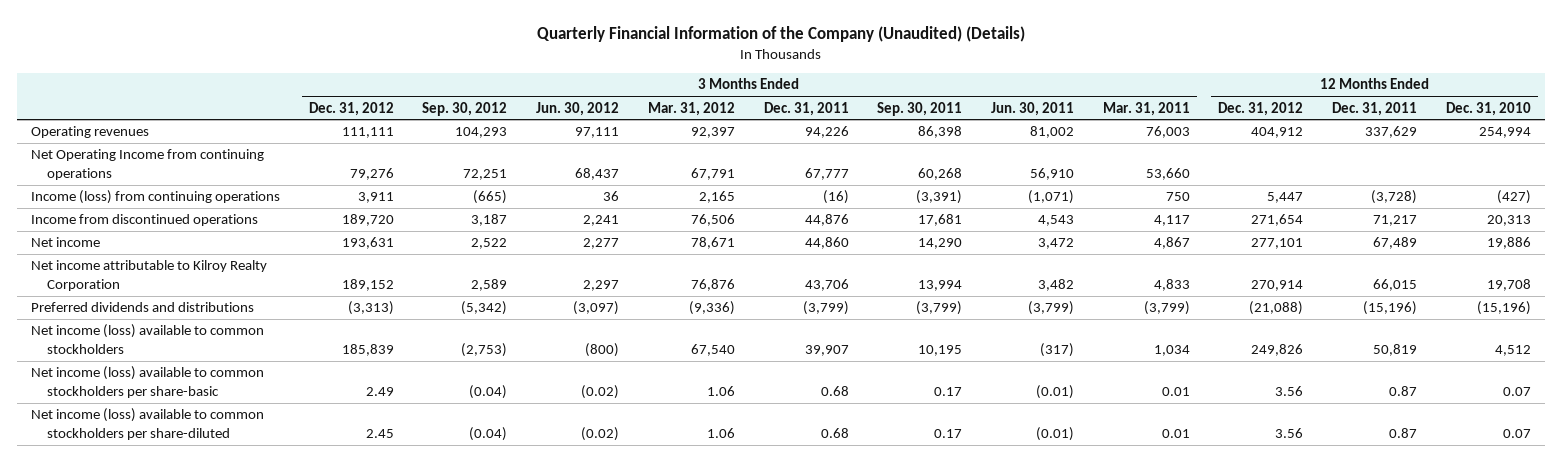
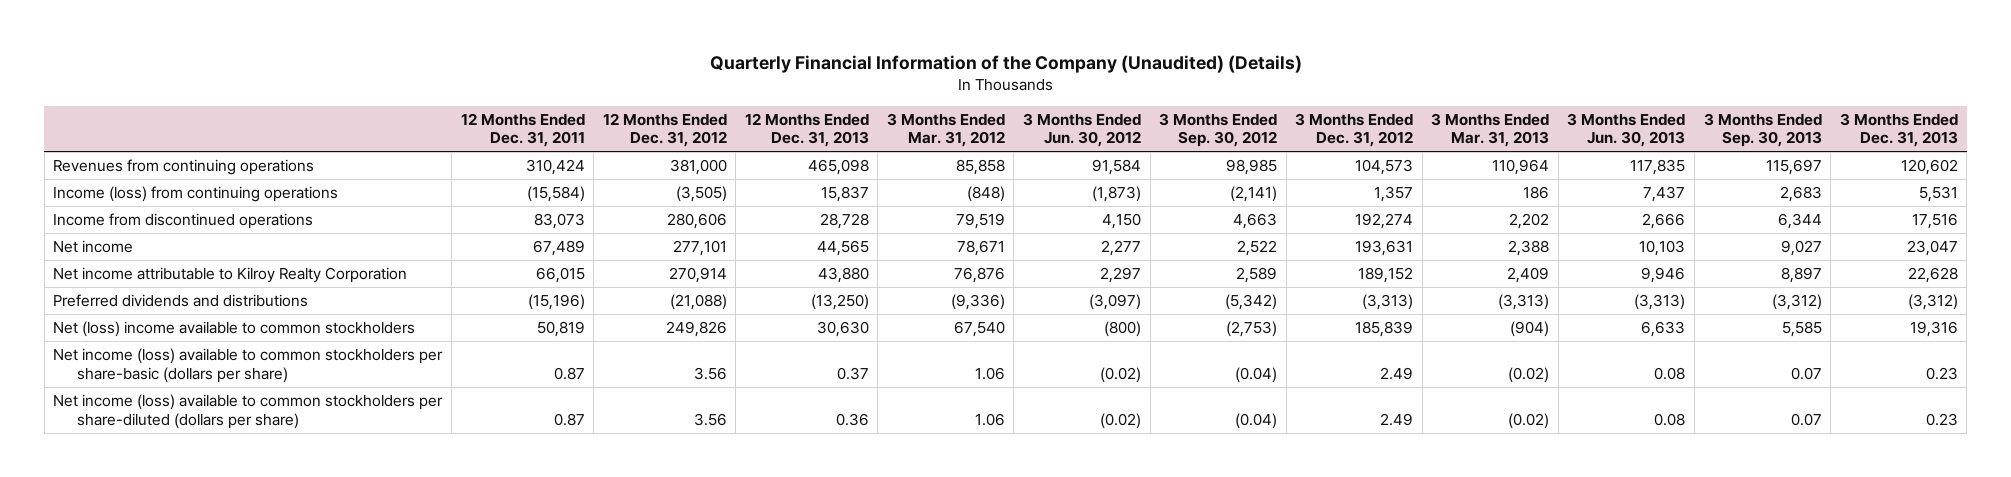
[763,101,849,116] Dec. 31, 2011 -> none
[877,101,963,116] Sep. 30, 2011 -> none
[991,101,1075,116] Jun. 30, 2011 -> none
[1102,101,1190,116] Mar. 31, 2011 -> none
[1445,101,1531,116] Dec. 31, 2010 -> none
none -> [744,112,869,148] 12 Months Ended Dec. 31, 2013
none -> [1431,112,1550,148] 3 Months Ended Mar. 31, 2013
none -> [1567,112,1686,148] 3 Months Ended Jun. 30, 2013
none -> [1703,112,1822,148] 3 Months Ended Sep. 30, 2013
none -> [1839,112,1958,148] 3 Months Ended Dec. 31, 2013
[31,149,265,180] Net Operating Income from continuing operations -> none
[31,126,150,139] Operating revenues -> [53,159,315,176] Revenues from continuing operations
[341,127,394,139] 111,111 -> [1355,159,1414,176] 104,573
[455,127,508,139] 104,293 -> [1226,159,1278,176] 98,985
[575,127,620,139] 97,111 -> [1092,159,1142,176] 91,584
[690,127,735,139] 92,397 -> [955,159,1005,176] 85,858
[1251,127,1304,139] 404,912 -> [669,159,727,176] 381,000
[1365,126,1418,139] 337,629 -> [525,159,585,176] 310,424
[357,192,394,204] 3,911 -> [1374,186,1414,203] 1,357
[473,190,508,205] (665) -> [1230,186,1278,203] (2,141)
[603,191,620,202] 36 -> [1092,186,1142,203] (1,873)
[698,191,735,204] 2,165 -> [966,186,1005,203] (848)
[1267,192,1304,204] 5,447 -> [675,186,727,203] (3,505)
[1371,190,1418,205] (3,728) -> [526,186,585,203] (15,584)
[341,214,394,227] 189,720 -> [1355,213,1414,230] 192,274
[471,214,508,227] 3,187 -> [1233,213,1278,230] 4,663
[583,215,620,227] 2,241 -> [1102,213,1142,230] 4,150
[690,214,735,227] 76,506 -> [955,213,1005,230] 79,519
[1251,214,1304,227] 271,654 -> [666,213,727,230] 280,606
[1373,215,1418,227] 71,217 -> [533,213,585,230] 83,073
[31,324,265,354] Net income (loss) available to common stockholders -> [53,321,416,338] Net (loss) income available to common stockholders
[31,366,265,398] Net income (loss) available to common stockholders per share-basic -> [53,348,444,383] Net income (loss) available to common stockholders per share-basic (dollars per share)
[31,408,265,440] Net income (loss) available to common stockholders per share-diluted -> [53,394,444,429] Net income (loss) available to common stockholders per share-diluted (dollars per share)
[365,428,394,438] 2.45 -> [1380,412,1414,426] 2.49

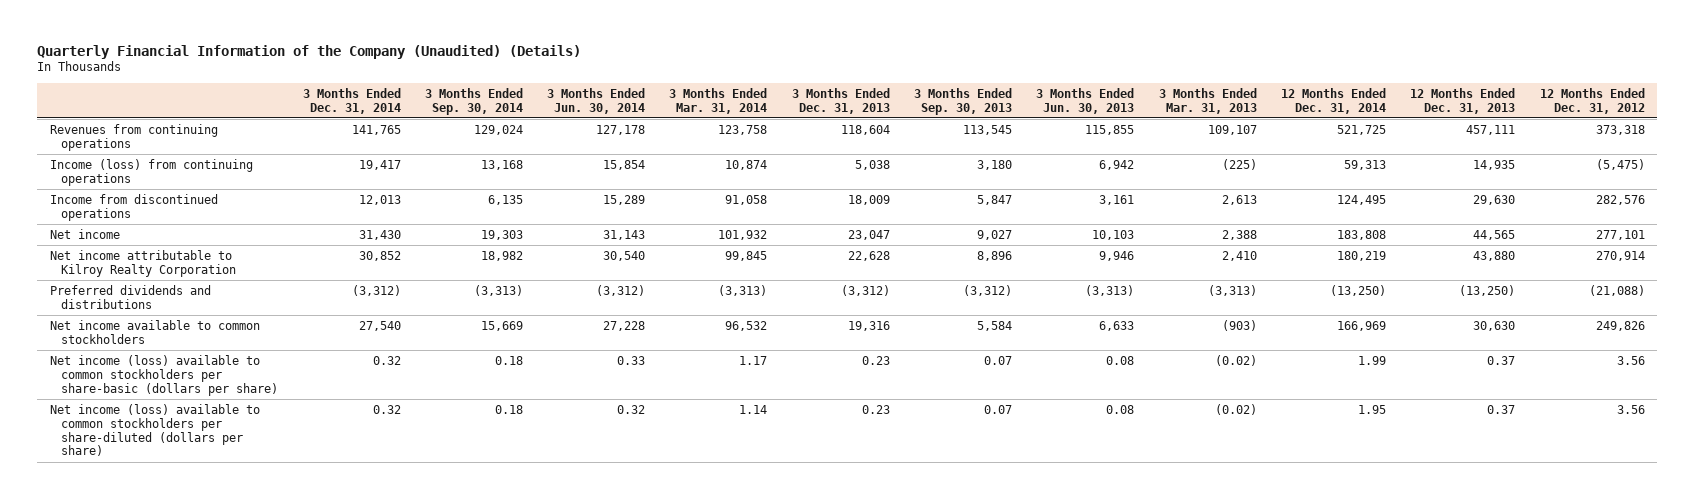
[460,112,585,148] 12 Months Ended Dec. 31, 2011 -> none
[886,112,1005,148] 3 Months Ended Mar. 31, 2012 -> none
[1023,112,1142,148] 3 Months Ended Jun. 30, 2012 -> none
[1159,112,1278,148] 3 Months Ended Sep. 30, 2012 -> none
[1295,112,1414,148] 3 Months Ended Dec. 31, 2012 -> none
none -> [302,87,401,114] 3 Months Ended Dec. 31, 2014
none -> [424,87,523,115] 3 Months Ended Sep. 30, 2014
none -> [547,87,646,114] 3 Months Ended Jun. 30, 2014
none -> [669,87,768,114] 3 Months Ended Mar. 31, 2014
none -> [1281,87,1387,114] 12 Months Ended Dec. 31, 2014
[669,159,727,176] 381,000 -> [1595,124,1645,135] 373,318
[807,159,869,176] 465,098 -> [1466,124,1516,135] 457,111
[1492,159,1550,176] 110,964 -> [1207,124,1257,135] 109,107
[1630,159,1686,176] 117,835 -> [1085,124,1135,135] 115,855
[1765,159,1822,176] 115,697 -> [963,124,1013,135] 113,545
[1900,159,1958,176] 120,602 -> [840,124,890,135] 118,604
[675,186,727,203] (3,505) -> [1595,158,1645,170] (5,475)
[820,186,869,203] 15,837 -> [1473,159,1516,170] 14,935
[1523,186,1550,200] 186 -> [1221,158,1257,170] (225)
[1643,186,1686,203] 7,437 -> [1099,159,1135,170] 6,942
[1779,186,1822,203] 2,683 -> [977,159,1013,170] 3,180
[1918,186,1958,203] 5,531 -> [854,159,890,170] 5,038
[666,213,727,230] 280,606 -> [1595,194,1645,205] 282,576
[819,213,869,230] 28,728 -> [1473,194,1516,205] 29,630
[1509,213,1550,230] 2,202 -> [1221,194,1257,205] 2,613
[1642,213,1686,230] 2,666 -> [1099,194,1135,205] 3,161
[1777,213,1822,230] 6,344 -> [977,194,1013,205] 5,847
[1911,213,1958,230] 17,516 -> [847,194,890,205] 18,009
[1507,267,1550,284] 2,409 -> [1221,250,1257,261] 2,410
[1780,267,1822,284] 8,897 -> [977,250,1013,261] 8,896
[53,321,416,338] Net (loss) income available to common stockholders -> [49,319,260,344] Net income available to common stockholders
[1510,321,1550,338] (904) -> [1221,319,1257,331] (903)
[1781,321,1822,338] 5,585 -> [977,320,1013,331] 5,584
[835,412,869,426] 0.36 -> [1487,404,1516,414] 0.37

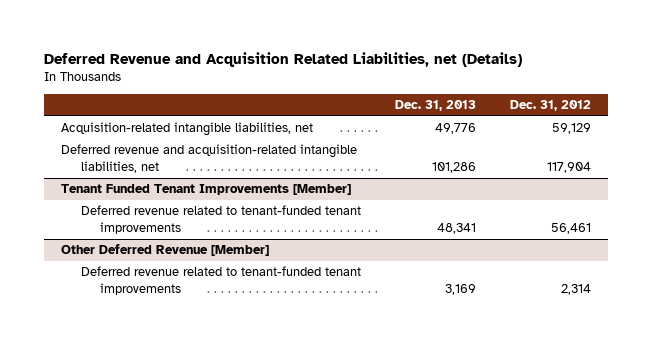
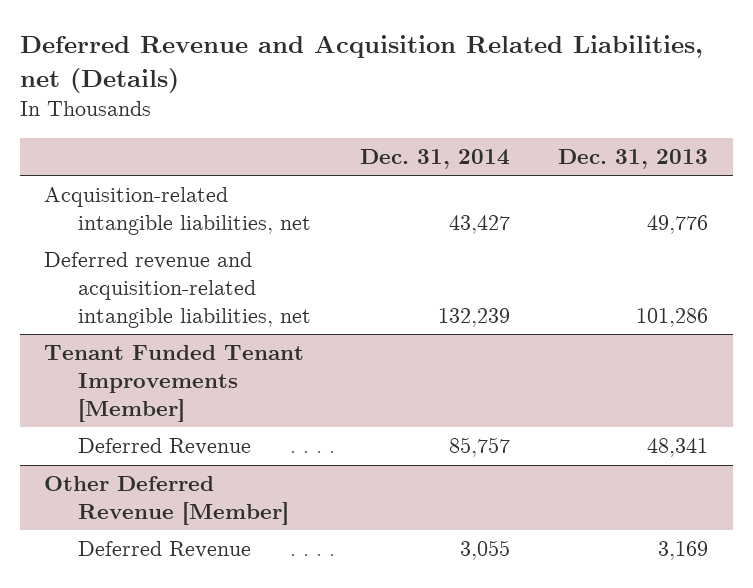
[509,100,591,112] Dec. 31, 2012 -> none
none -> [359,148,510,169] Dec. 31, 2014
[80,205,361,234] Deferred revenue related to tenant-funded tenant improvements -> [78,438,252,456] Deferred Revenue
[80,266,361,295] Deferred revenue related to tenant-funded tenant improvements -> [78,541,252,559] Deferred Revenue

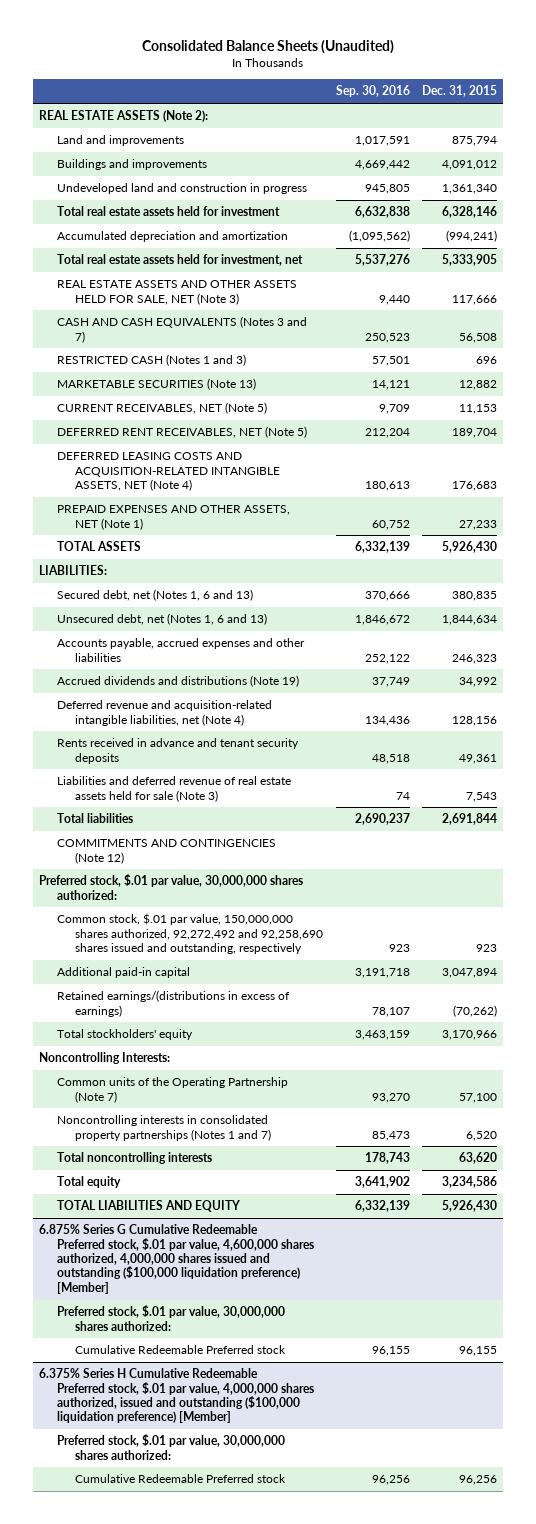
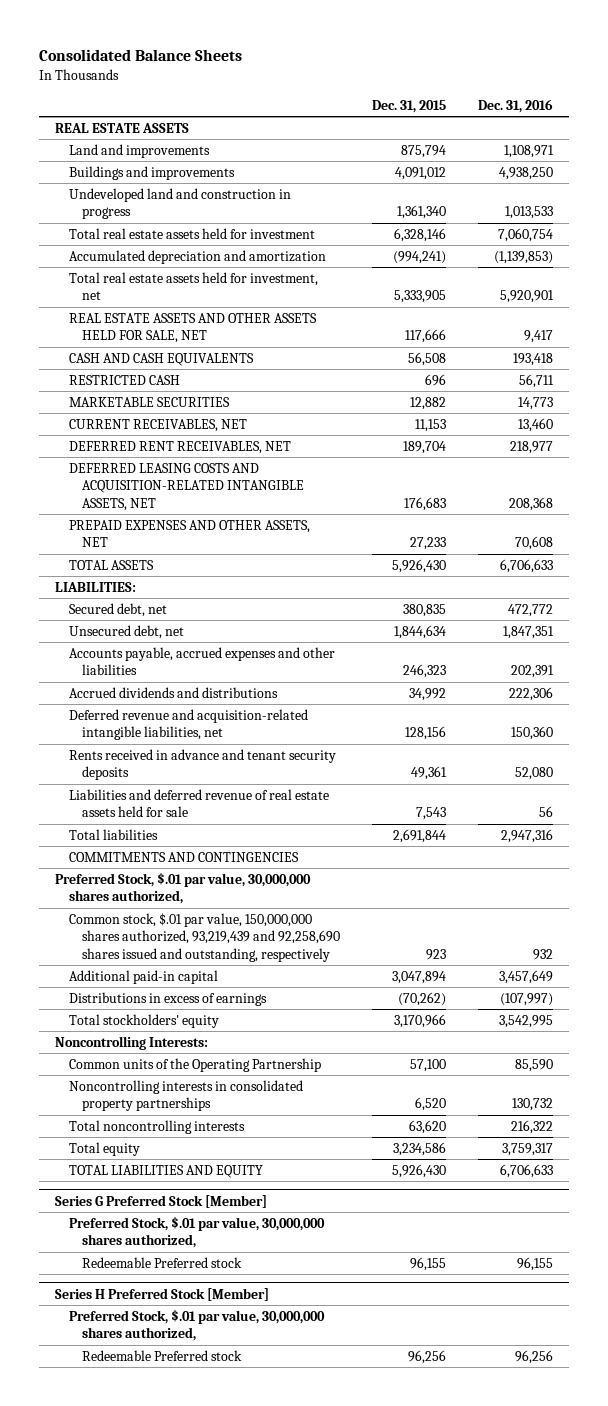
[141,40,394,55] Consolidated Balance Sheets (Unaudited) -> [38,48,242,61] Consolidated Balance Sheets
[335,85,410,98] Sep. 30, 2016 -> none
none -> [478,98,554,113] Dec. 31, 2016
[38,110,208,123] REAL ESTATE ASSETS (Note 2): -> [54,122,189,133] REAL ESTATE ASSETS
[57,280,298,305] REAL ESTATE ASSETS AND OTHER ASSETS HELD FOR SALE, NET (Note 3) -> [68,312,317,344] REAL ESTATE ASSETS AND OTHER ASSETS HELD FOR SALE, NET
[57,316,308,343] CASH AND CASH EQUIVALENTS (Notes 3 and 7) -> [68,352,254,366] CASH AND CASH EQUIVALENTS
[57,354,247,367] RESTRICTED CASH (Notes 1 and 3) -> [68,374,180,385] RESTRICTED CASH
[57,378,257,391] MARKETABLE SECURITIES (Note 13) -> [68,396,230,407] MARKETABLE SECURITIES
[57,402,268,415] CURRENT RECEIVABLES, NET (Note 5) -> [68,418,247,432] CURRENT RECEIVABLES, NET
[57,426,308,439] DEFERRED RENT RECEIVABLES, NET (Note 5) -> [68,440,291,454] DEFERRED RENT RECEIVABLES, NET
[57,452,281,492] DEFERRED LEASING COSTS AND ACQUISITION-RELATED INTANGIBLE ASSETS, NET (Note 4) -> [68,462,305,512] DEFERRED LEASING COSTS AND ACQUISITION-RELATED INTANGIBLE ASSETS, NET
[57,505,291,530] PREPAID EXPENSES AND OTHER ASSETS, NET (Note 1) -> [68,519,310,548] PREPAID EXPENSES AND OTHER ASSETS, NET
[57,589,254,602] Secured debt, net (Notes 1, 6 and 13) -> [68,602,167,617] Secured debt, net
[57,613,268,626] Unsecured debt, net (Notes 1, 6 and 13) -> [68,624,184,639] Unsecured debt, net
[57,675,300,688] Accrued dividends and distributions (Note 19) -> [68,686,278,698] Accrued dividends and distributions
[57,700,273,726] Deferred revenue and acquisition-related intangible liabilities, net (Note 4) -> [68,708,308,741] Deferred revenue and acquisition-related intangible liabilities, net
[57,776,292,802] Liabilities and deferred revenue of real estate assets held for sale (Note 3) -> [68,788,329,818] Liabilities and deferred revenue of real estate assets held for sale
[57,839,277,864] COMMITMENTS AND CONTINGENCIES (Note 12) -> [68,851,299,862] COMMITMENTS AND CONTINGENCIES
[38,874,303,900] Preferred stock, $.01 par value, 30,000,000 shares authorized: -> [54,871,311,905] Preferred Stock, $.01 par value, 30,000,000 shares authorized,
[57,913,324,955] Common stock, $.01 par value, 150,000,000 shares authorized, 92,272,492 and 92,258,690 shares issued and outstanding, respectively -> [68,912,341,963] Common stock, $.01 par value, 150,000,000 shares authorized, 93,219,439 and 92,258,690 shares issued and outstanding, respectively
[57,990,291,1017] Retained earnings/(distributions in excess of earnings) -> [68,991,267,1006] Distributions in excess of earnings
[57,1077,289,1103] Common units of the Operating Partnership (Note 7) -> [68,1057,321,1072] Common units of the Operating Partnership
[57,1115,272,1141] Noncontrolling interests in consolidated property partnerships (Notes 1 and 7) -> [68,1079,303,1112] Noncontrolling interests in consolidated property partnerships
[38,1224,315,1294] 6.875% Series G Cumulative Redeemable Preferred stock, $.01 par value, 4,600,000 shares authorized, 4,000,000 shares issued and outstanding ($100,000 liquidation preference) [Member] -> [54,1194,267,1208] Series G Preferred Stock [Member]
[57,1305,286,1331] Preferred stock, $.01 par value, 30,000,000 shares authorized: -> [68,1215,325,1249] Preferred Stock, $.01 par value, 30,000,000 shares authorized,
[75,1345,287,1355] Cumulative Redeemable Preferred stock -> [82,1256,243,1268] Redeemable Preferred stock
[38,1368,315,1424] 6.375% Series H Cumulative Redeemable Preferred stock, $.01 par value, 4,000,000 shares authorized, issued and outstanding ($100,000 liquidation preference) [Member] -> [54,1287,269,1301] Series H Preferred Stock [Member]
[57,1434,286,1460] Preferred stock, $.01 par value, 30,000,000 shares authorized: -> [68,1308,325,1342] Preferred Stock, $.01 par value, 30,000,000 shares authorized,
[75,1474,287,1484] Cumulative Redeemable Preferred stock -> [82,1349,243,1361] Redeemable Preferred stock

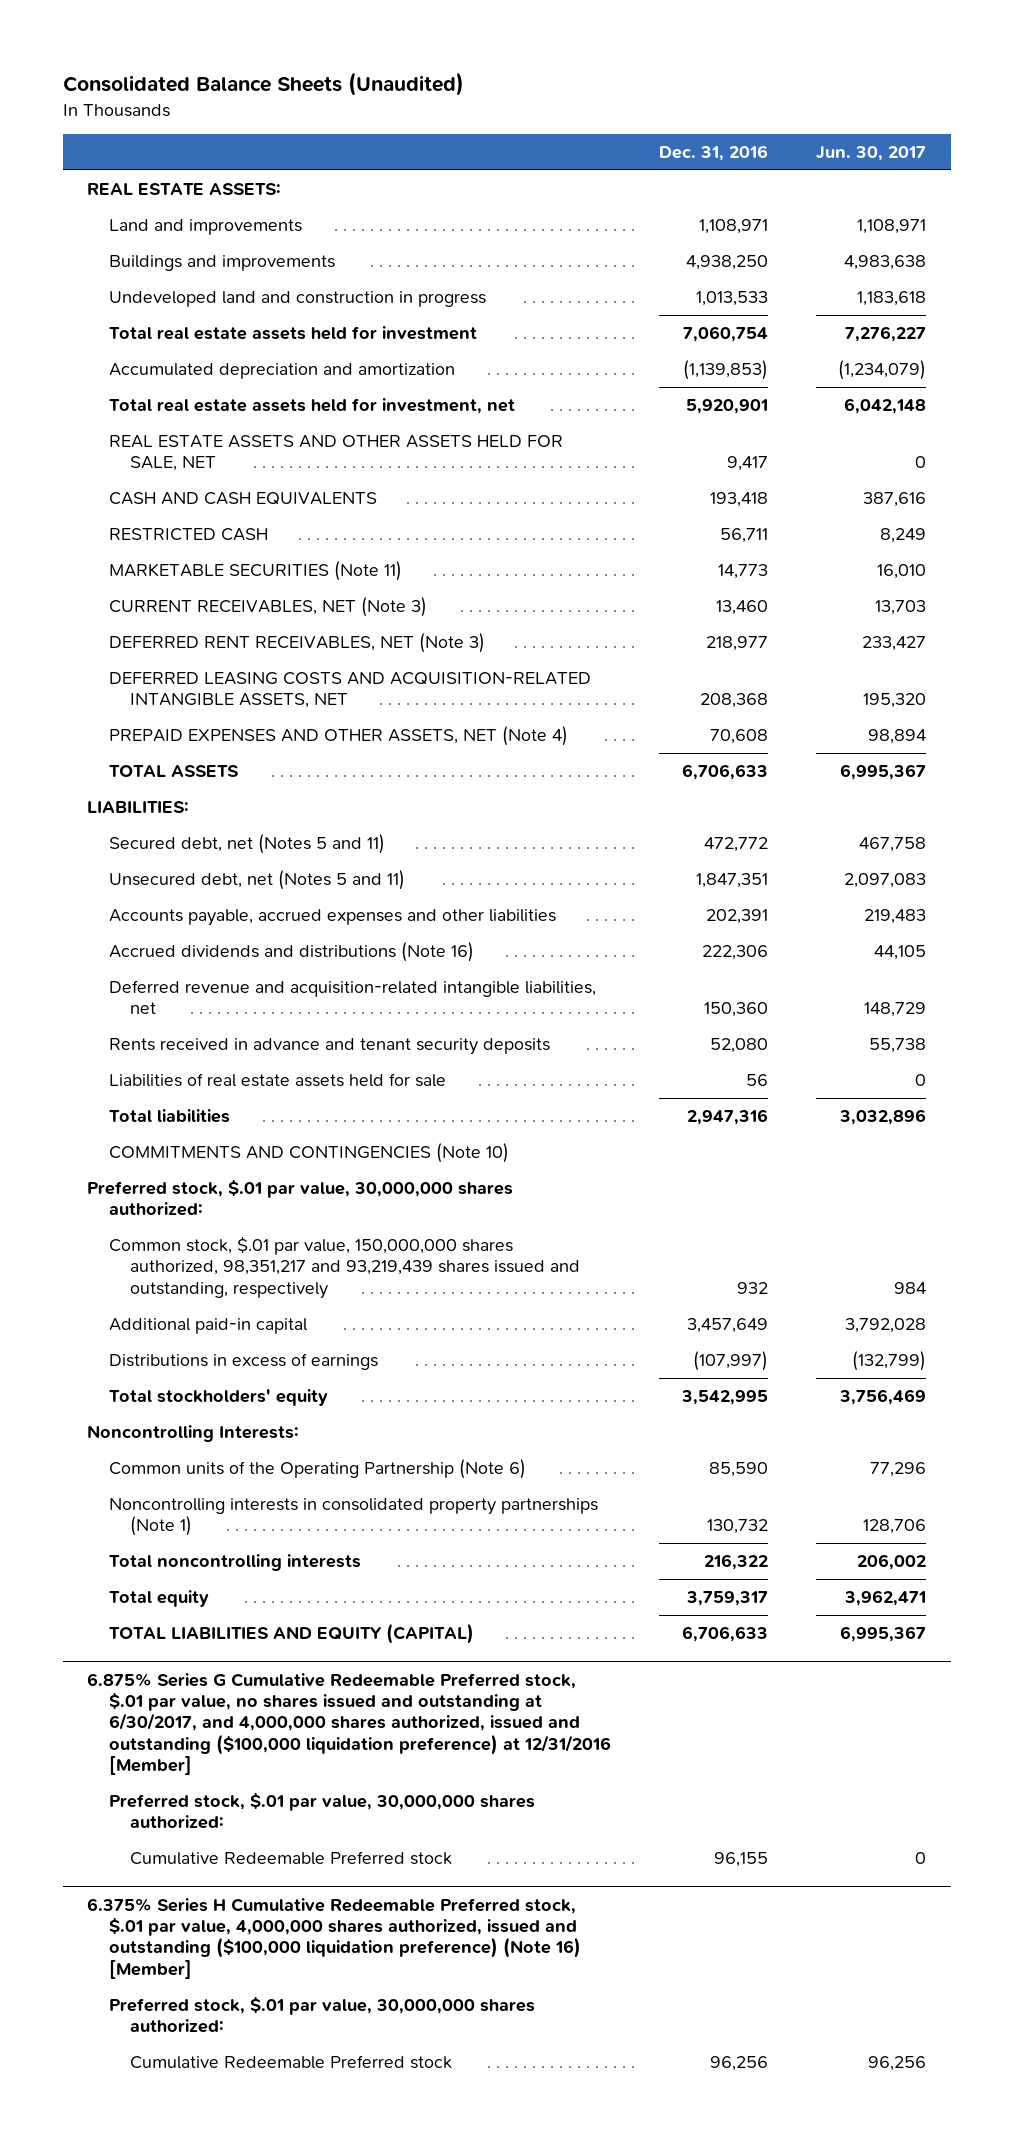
[38,48,242,61] Consolidated Balance Sheets -> [63,72,465,97] Consolidated Balance Sheets (Unaudited)
[372,99,447,113] Dec. 31, 2015 -> none
none -> [816,146,927,162] Jun. 30, 2017
[54,122,189,133] REAL ESTATE ASSETS -> [87,183,282,196] REAL ESTATE ASSETS:
[68,396,230,407] MARKETABLE SECURITIES -> [108,561,402,582] MARKETABLE SECURITIES (Note 11)
[68,418,247,432] CURRENT RECEIVABLES, NET -> [108,597,427,618] CURRENT RECEIVABLES, NET (Note 3)
[68,440,291,454] DEFERRED RENT RECEIVABLES, NET -> [108,633,485,654] DEFERRED RENT RECEIVABLES, NET (Note 3)
[68,519,310,548] PREPAID EXPENSES AND OTHER ASSETS, NET -> [108,726,568,747] PREPAID EXPENSES AND OTHER ASSETS, NET (Note 4)
[68,602,167,617] Secured debt, net -> [108,834,385,855] Secured debt, net (Notes 5 and 11)
[68,624,184,639] Unsecured debt, net -> [108,870,405,891] Unsecured debt, net (Notes 5 and 11)
[68,686,278,698] Accrued dividends and distributions -> [108,942,474,963] Accrued dividends and distributions (Note 16)
[68,788,329,818] Liabilities and deferred revenue of real estate assets held for sale -> [108,1073,446,1088] Liabilities of real estate assets held for sale
[68,851,299,862] COMMITMENTS AND CONTINGENCIES -> [108,1143,509,1164] COMMITMENTS AND CONTINGENCIES (Note 10)
[54,871,311,905] Preferred Stock, $.01 par value, 30,000,000 shares authorized, -> [87,1179,514,1217] Preferred stock, $.01 par value, 30,000,000 shares authorized:
[68,912,341,963] Common stock, $.01 par value, 150,000,000 shares authorized, 93,219,439 and 92,258,690 shares issued and outstanding, respectively -> [108,1236,580,1299] Common stock, $.01 par value, 150,000,000 shares authorized, 98,351,217 and 93,219,439 shares issued and outstanding, respectively
[68,1057,321,1072] Common units of the Operating Partnership -> [108,1459,526,1480] Common units of the Operating Partnership (Note 6)
[68,1079,303,1112] Noncontrolling interests in consolidated property partnerships -> [108,1498,598,1537] Noncontrolling interests in consolidated property partnerships (Note 1)
[68,1164,263,1178] TOTAL LIABILITIES AND EQUITY -> [108,1623,474,1645] TOTAL LIABILITIES AND EQUITY (CAPITAL)
[54,1194,267,1208] Series G Preferred Stock [Member] -> [87,1672,611,1776] 6.875% Series G Cumulative Redeemable Preferred stock, $.01 par value, no shares issued and outstanding at 6/30/2017, and 4,000,000 shares authorized, issued and outstanding ($100,000 liquidation preference) at 12/31/2016 [Member]
[68,1215,325,1249] Preferred Stock, $.01 par value, 30,000,000 shares authorized, -> [108,1792,535,1830] Preferred stock, $.01 par value, 30,000,000 shares authorized:
[82,1256,243,1268] Redeemable Preferred stock -> [129,1851,452,1866] Cumulative Redeemable Preferred stock
[54,1287,269,1301] Series H Preferred Stock [Member] -> [87,1897,581,1979] 6.375% Series H Cumulative Redeemable Preferred stock, $.01 par value, 4,000,000 shares authorized, issued and outstanding ($100,000 liquidation preference) (Note 16) [Member]
[68,1308,325,1342] Preferred Stock, $.01 par value, 30,000,000 shares authorized, -> [108,1996,535,2034] Preferred stock, $.01 par value, 30,000,000 shares authorized:
[82,1349,243,1361] Redeemable Preferred stock -> [129,2055,452,2070] Cumulative Redeemable Preferred stock

